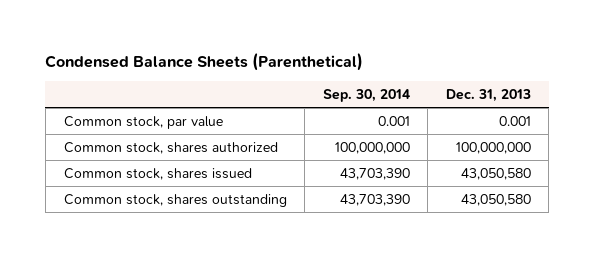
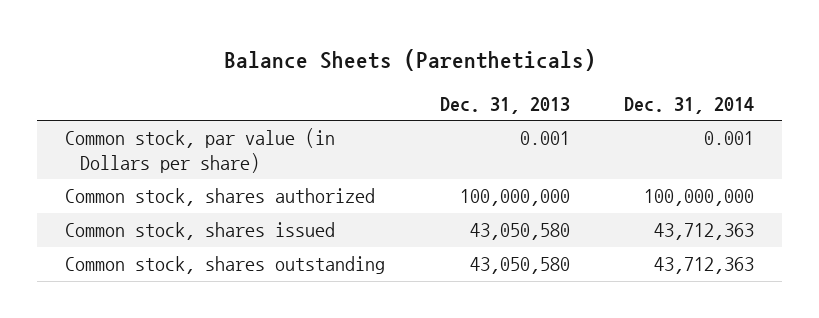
[45,53,364,72] Condensed Balance Sheets (Parenthetical) -> [223,49,596,72] Balance Sheets (Parentheticals)
[322,88,410,102] Sep. 30, 2014 -> none
none -> [624,96,755,114] Dec. 31, 2014
[63,115,223,129] Common stock, par value -> [64,128,335,173] Common stock, par value (in Dollars per share)

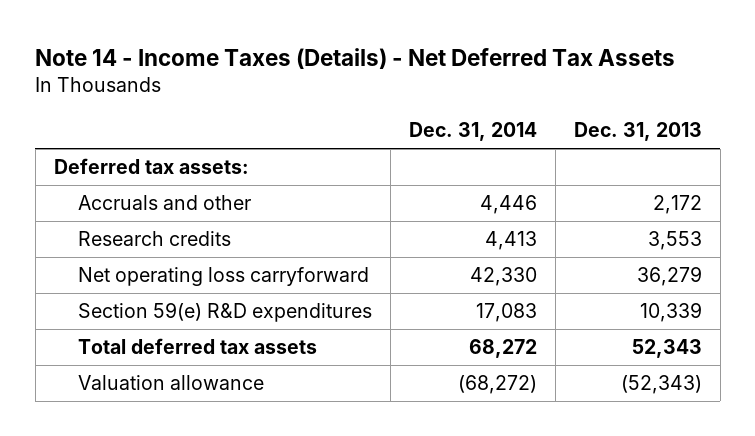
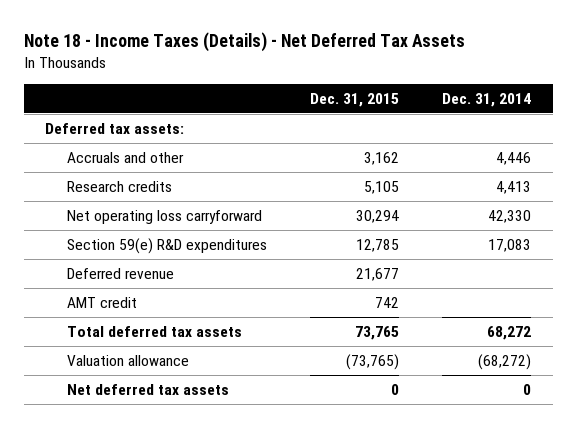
[35,47,676,69] Note 14 - Income Taxes (Details) - Net Deferred Tax Assets -> [23,32,465,53] Note 18 - Income Taxes (Details) - Net Deferred Tax Assets
[573,122,702,142] Dec. 31, 2013 -> none
none -> [310,92,400,107] Dec. 31, 2015
none -> [66,267,174,279] Deferred revenue
none -> [66,296,137,308] AMT credit
none -> [66,383,229,395] Net deferred tax assets

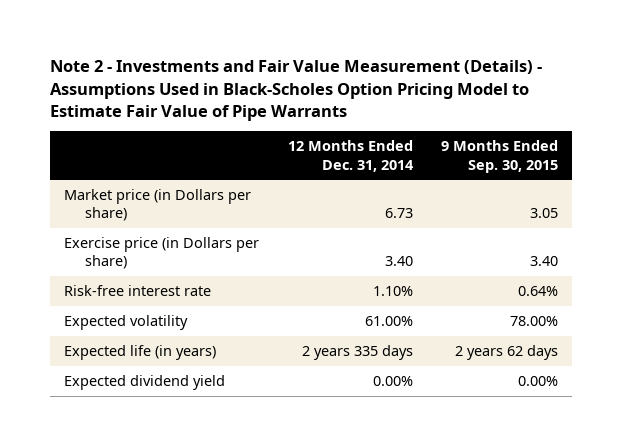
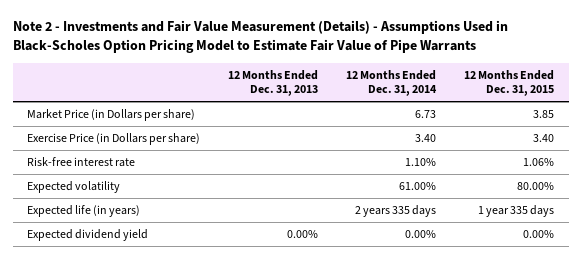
[441,140,559,173] 9 Months Ended Sep. 30, 2015 -> none
none -> [227,69,318,97] 12 Months Ended Dec. 31, 2013
none -> [464,69,555,97] 12 Months Ended Dec. 31, 2015
[64,188,252,222] Market price (in Dollars per share) -> [26,108,195,121] Market Price (in Dollars per share)
[64,236,260,270] Exercise price (in Dollars per share) -> [26,132,200,145] Exercise Price (in Dollars per share)

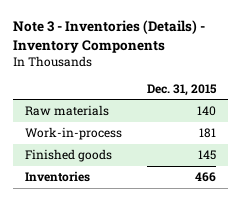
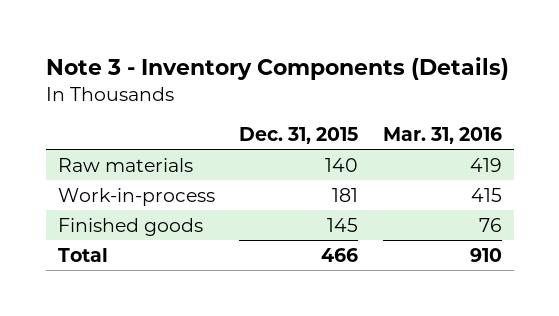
[12,20,205,53] Note 3 - Inventories (Details) - Inventory Components -> [45,57,509,81] Note 3 - Inventory Components (Details)
none -> [382,127,502,145] Mar. 31, 2016
[25,171,91,183] Inventories -> [57,247,108,262] Total

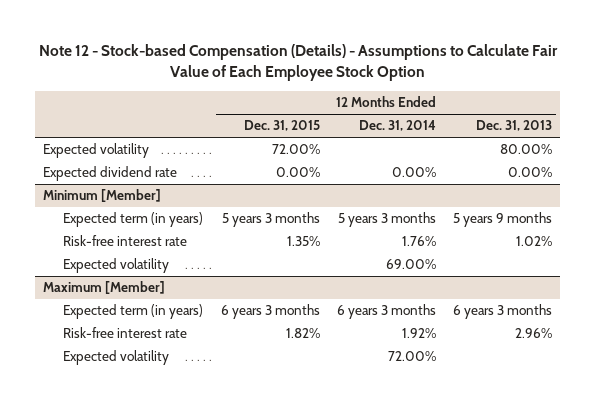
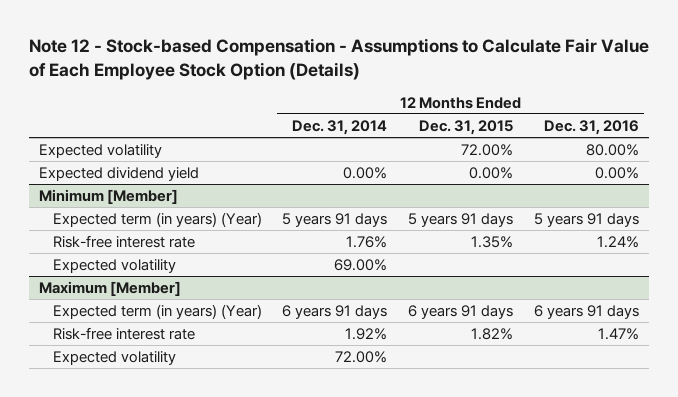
[38,43,558,82] Note 12 - Stock-based Compensation (Details) - Assumptions to Calculate Fair Value of Each Employee Stock Option -> [29,38,650,80] Note 12 - Stock-based Compensation - Assumptions to Calculate Fair Value of Each Employee Stock Option (Details)
[475,120,552,132] Dec. 31, 2013 -> none
none -> [543,119,639,135] Dec. 31, 2016
[43,166,178,182] Expected dividend rate -> [39,166,200,181] Expected dividend yield
[63,212,204,228] Expected term (in years) -> [52,211,262,227] Expected term (in years) (Year)
[221,212,320,228] 5 years 3 months -> [408,212,514,227] 5 years 91 days
[337,212,436,228] 5 years 3 months -> [282,212,388,227] 5 years 91 days
[63,304,204,320] Expected term (in years) -> [52,303,262,319] Expected term (in years) (Year)
[220,304,320,320] 6 years 3 months -> [408,304,514,319] 6 years 91 days
[336,304,436,320] 6 years 3 months -> [282,304,388,319] 6 years 91 days

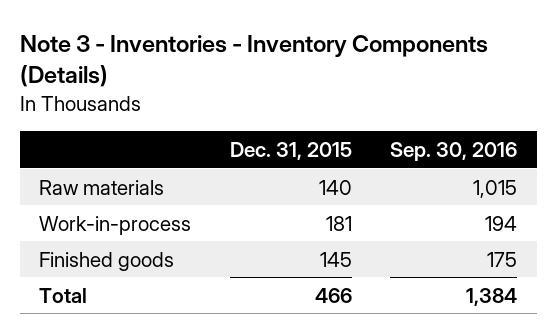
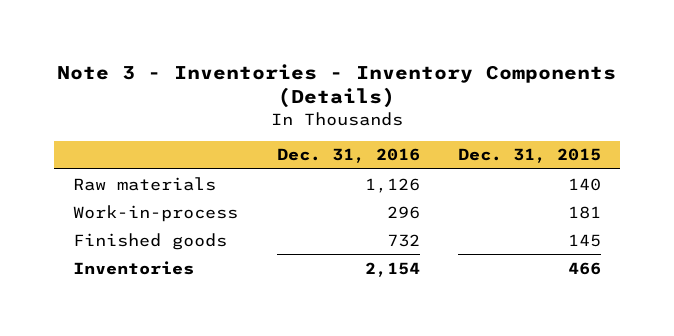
[390,142,518,162] Sep. 30, 2016 -> none
none -> [276,148,420,164] Dec. 31, 2016
[39,287,88,303] Total -> [73,260,195,275] Inventories

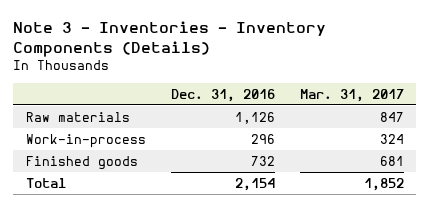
[458,148,602,164] Dec. 31, 2015 -> none
none -> [299,88,404,102] Mar. 31, 2017
[73,260,195,275] Inventories -> [25,177,66,188] Total

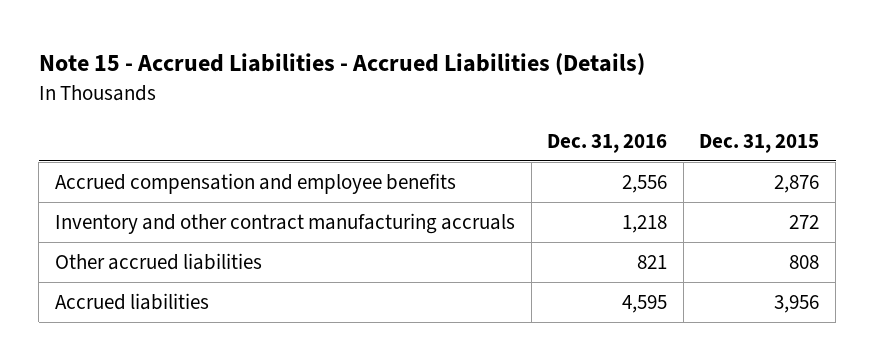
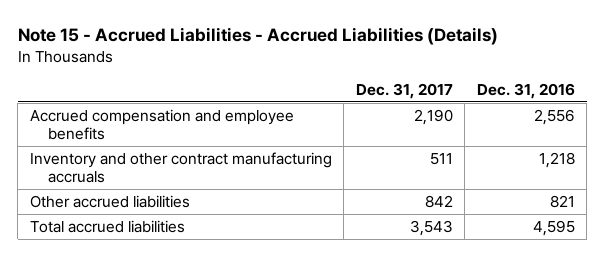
[699,133,820,153] Dec. 31, 2015 -> none
none -> [355,82,453,99] Dec. 31, 2017
[54,292,209,310] Accrued liabilities -> [29,219,185,233] Total accrued liabilities

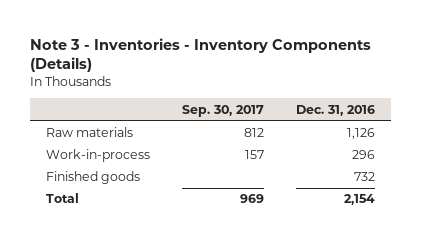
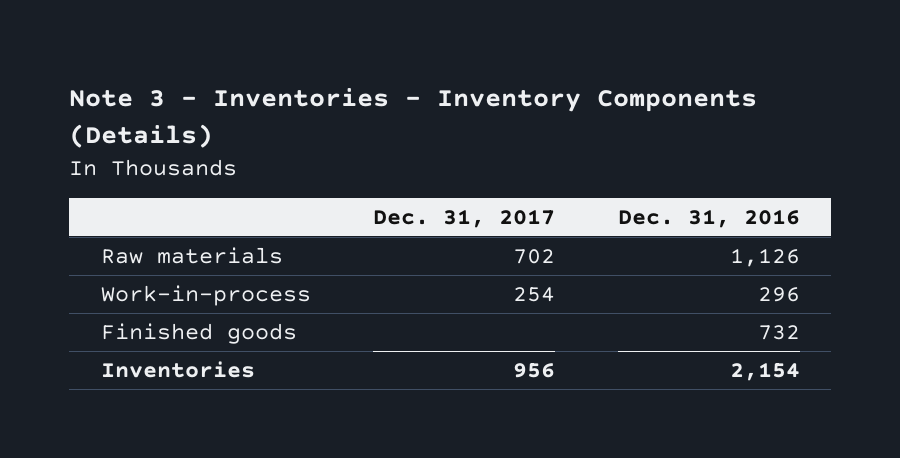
[182,104,265,117] Sep. 30, 2017 -> none
none -> [373,209,556,229] Dec. 31, 2017
[46,193,80,204] Total -> [100,360,255,378] Inventories

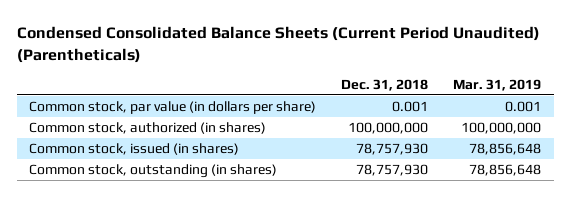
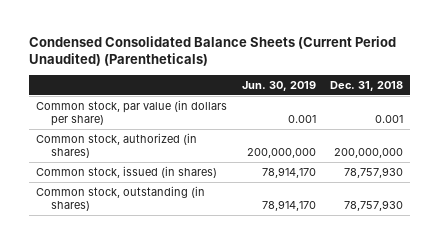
[453,78,542,91] Mar. 31, 2019 -> none
none -> [241,80,316,91] Jun. 30, 2019
[348,122,429,135] 100,000,000 -> [333,148,403,159] 200,000,000

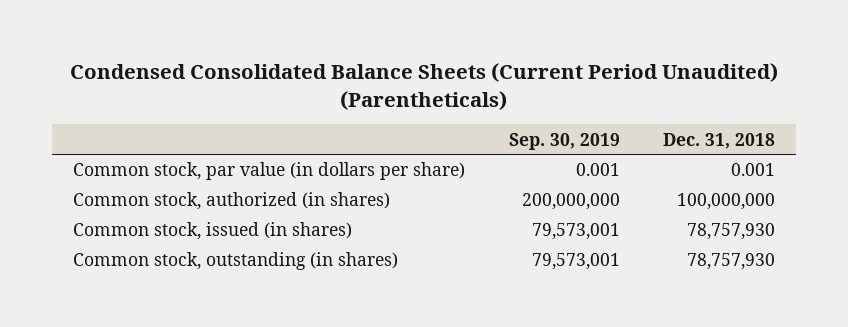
[241,80,316,91] Jun. 30, 2019 -> none
none -> [508,132,620,150] Sep. 30, 2019
[333,148,403,159] 200,000,000 -> [676,193,775,211] 100,000,000

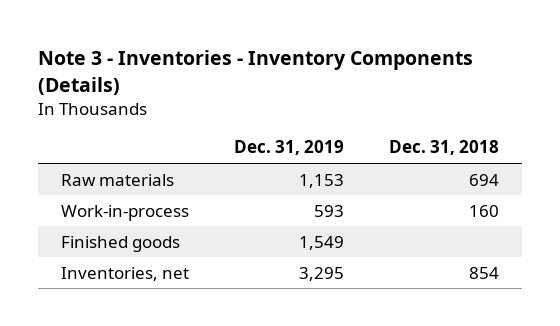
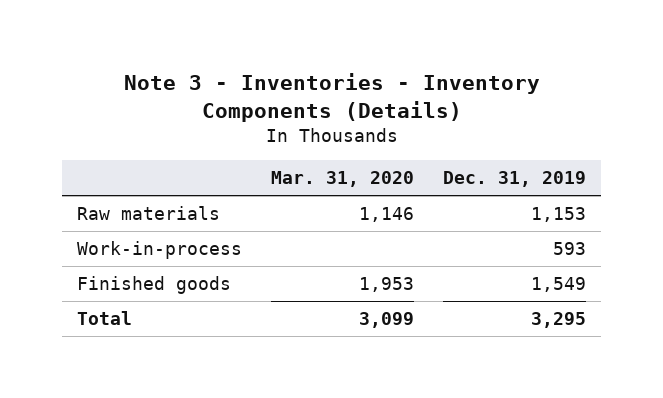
[389,140,500,156] Dec. 31, 2018 -> none
none -> [271,171,415,188] Mar. 31, 2020
[60,266,189,281] Inventories, net -> [76,310,132,325] Total

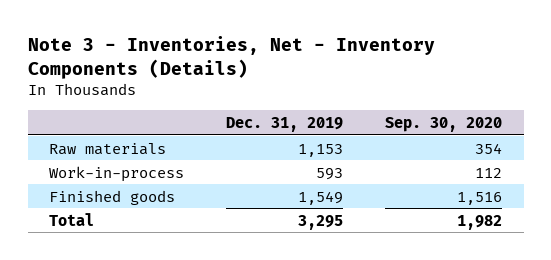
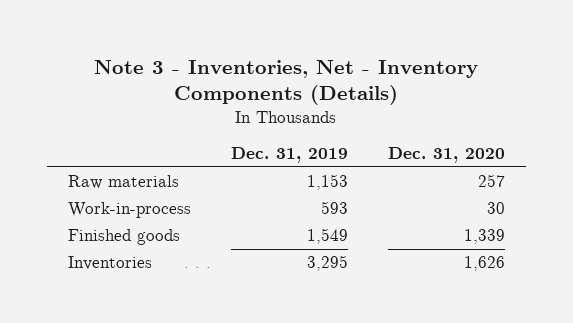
[385,116,503,132] Sep. 30, 2020 -> none
none -> [388,147,506,164] Dec. 31, 2020
[48,212,94,226] Total -> [67,256,152,271] Inventories

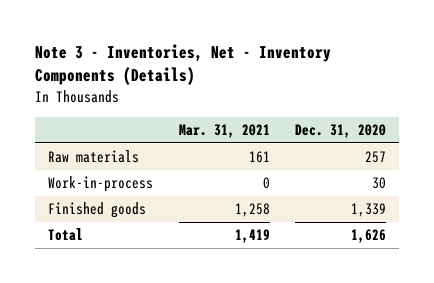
[230,147,348,164] Dec. 31, 2019 -> none
none -> [178,123,270,138] Mar. 31, 2021
[67,256,152,271] Inventories -> [47,228,83,242] Total

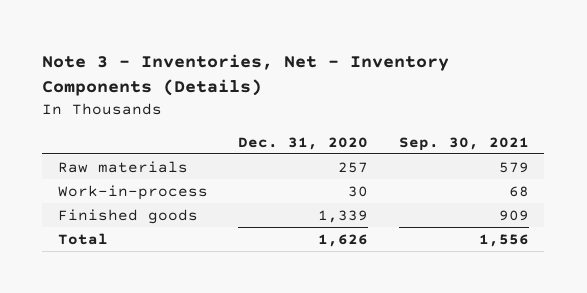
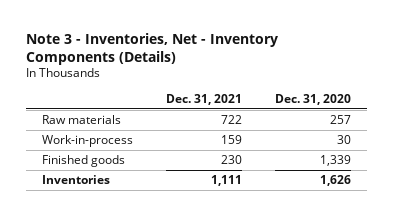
[398,136,529,151] Sep. 30, 2021 -> none
none -> [165,93,242,105] Dec. 31, 2021
[57,232,108,245] Total -> [42,175,111,185] Inventories

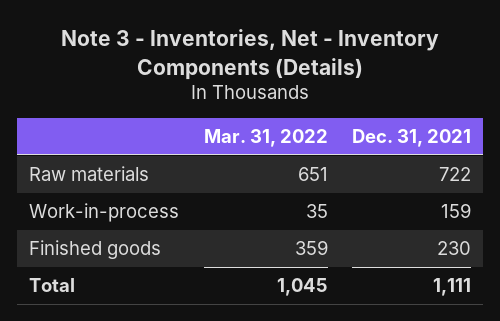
[274,93,351,105] Dec. 31, 2020 -> none
none -> [203,128,328,147] Mar. 31, 2022
[42,175,111,185] Inventories -> [29,278,76,293] Total

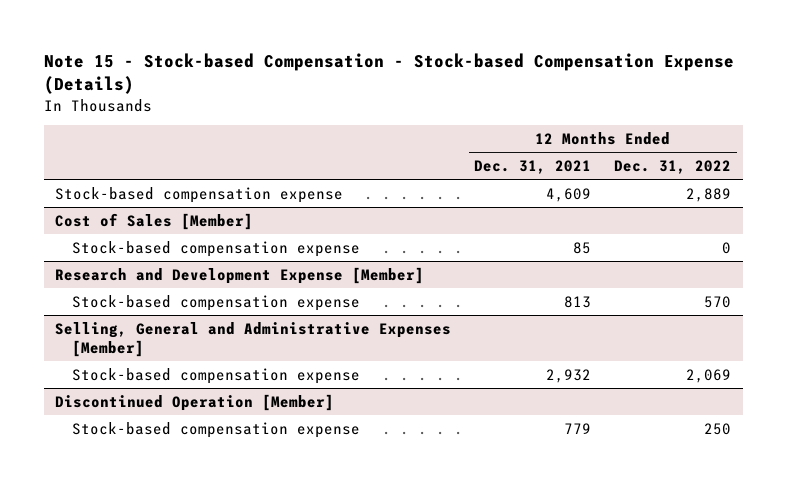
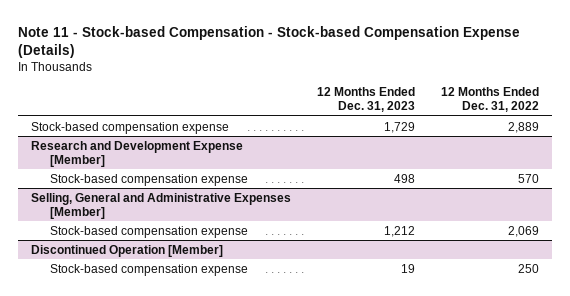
[43,53,734,95] Note 15 - Stock-based Compensation - Stock-based Compensation Expense (Details) -> [18,25,521,58] Note 11 - Stock-based Compensation - Stock-based Compensation Expense (Details)
[474,160,592,175] Dec. 31, 2021 -> none
none -> [316,87,415,113] 12 Months Ended Dec. 31, 2023
[55,212,254,230] Cost of Sales [Member] -> none
[71,240,360,257] Stock-based compensation expense -> none

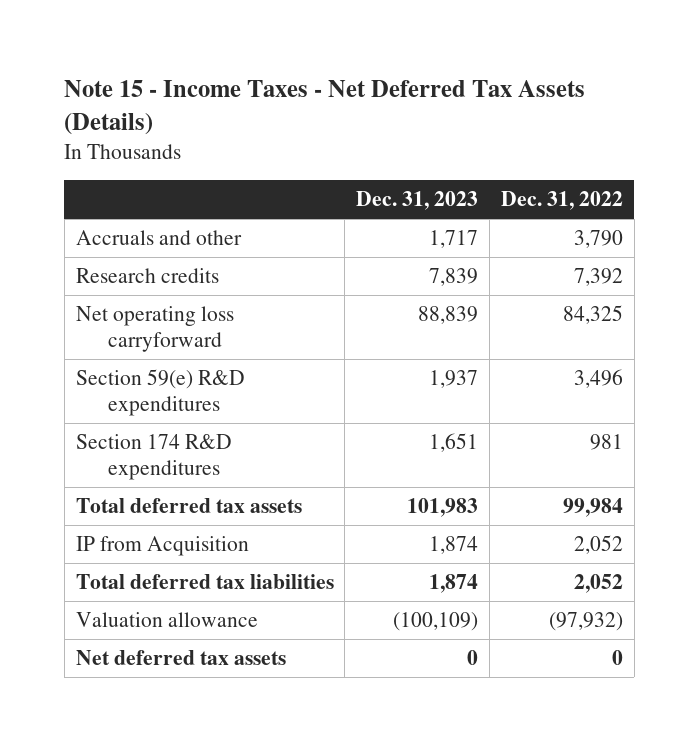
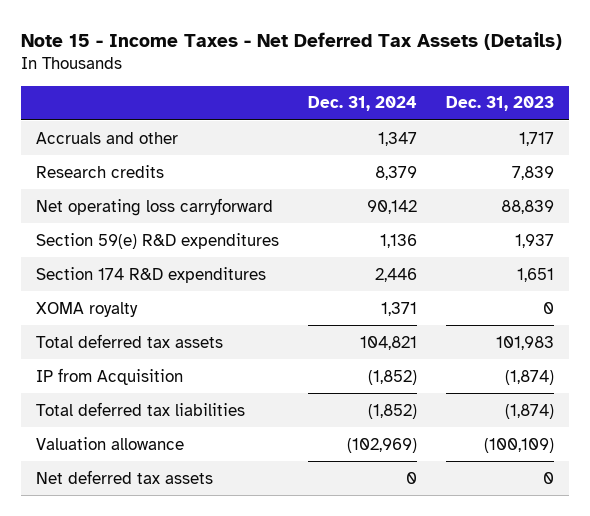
[500,191,623,211] Dec. 31, 2022 -> none
none -> [308,96,418,112] Dec. 31, 2024
none -> [35,301,138,317] XOMA royalty
[429,536,479,555] 1,874 -> [505,369,555,385] (1,874)
[429,574,479,594] 1,874 -> [505,403,555,419] (1,874)

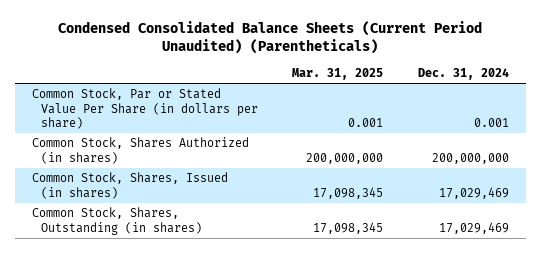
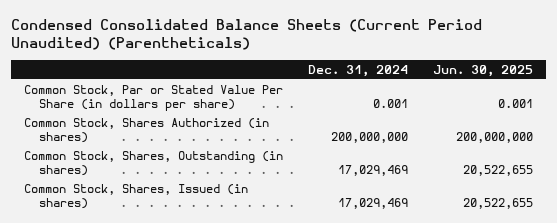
[292,67,384,80] Mar. 31, 2025 -> none
none -> [433,64,534,77] Jun. 30, 2025
[31,172,228,199] Common Stock, Shares, Issued (in shares) -> [23,184,248,210] Common Stock, Shares, Issued (in shares)

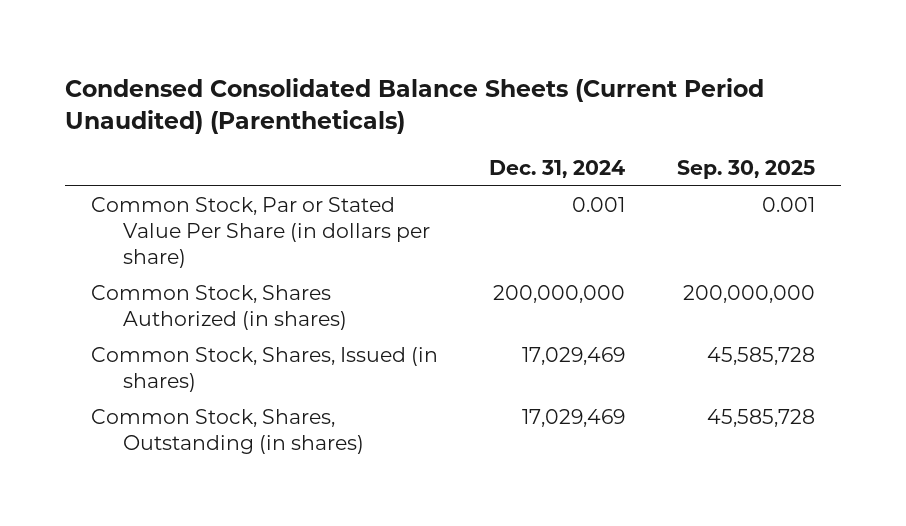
[433,64,534,77] Jun. 30, 2025 -> none
none -> [676,159,815,179] Sep. 30, 2025
[23,151,283,177] Common Stock, Shares, Outstanding (in shares) -> [91,409,365,455] Common Stock, Shares, Outstanding (in shares)

